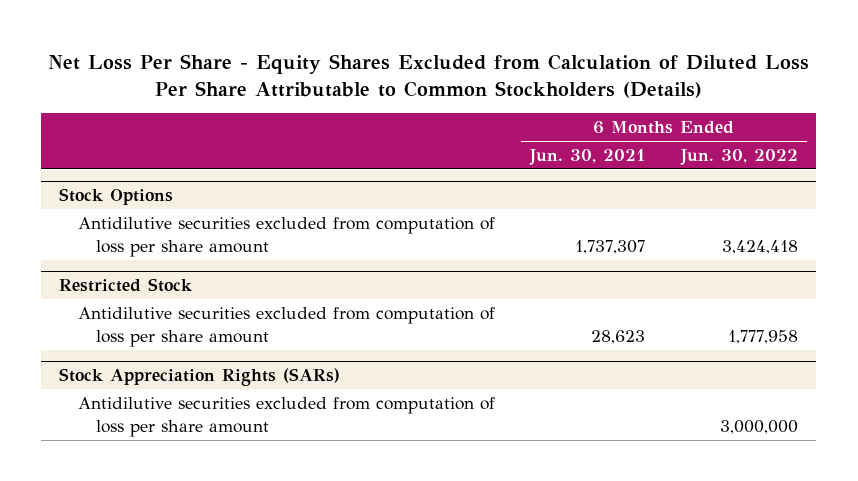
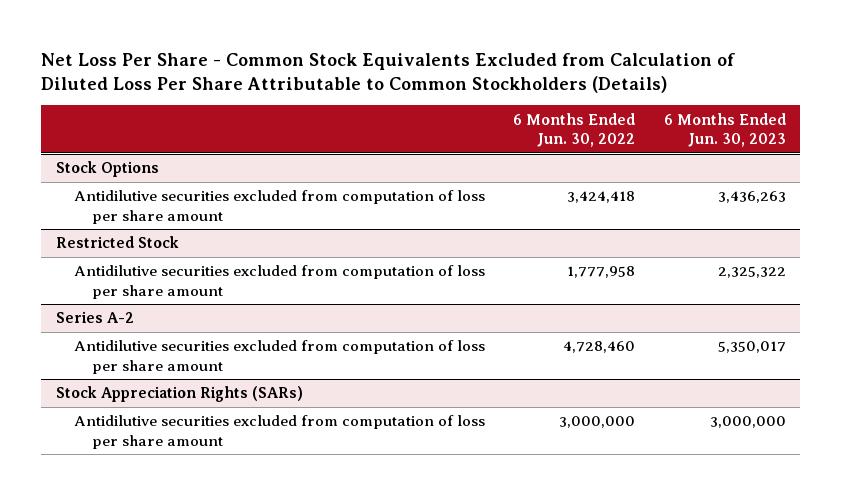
[47,53,809,98] Net Loss Per Share - Equity Shares Excluded from Calculation of Diluted Loss Per Share Attributable to Common Stockholders (Details) -> [41,52,736,93] Net Loss Per Share - Common Stock Equivalents Excluded from Calculation of Diluted Loss Per Share Attributable to Common Stockholders (Details)
[529,149,646,166] Jun. 30, 2021 -> none
none -> [663,112,786,148] 6 Months Ended Jun. 30, 2023
none -> [55,311,134,324] Series A-2
none -> [73,340,485,374] Antidilutive securities excluded from computation of loss per share amount

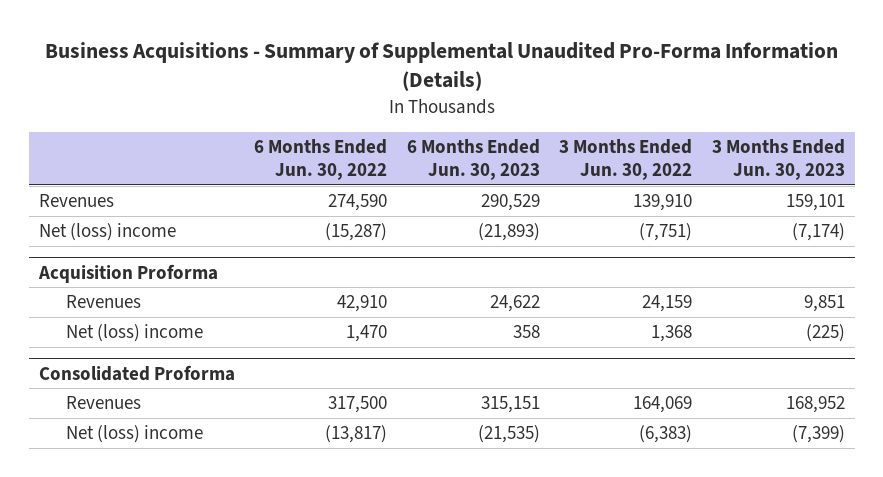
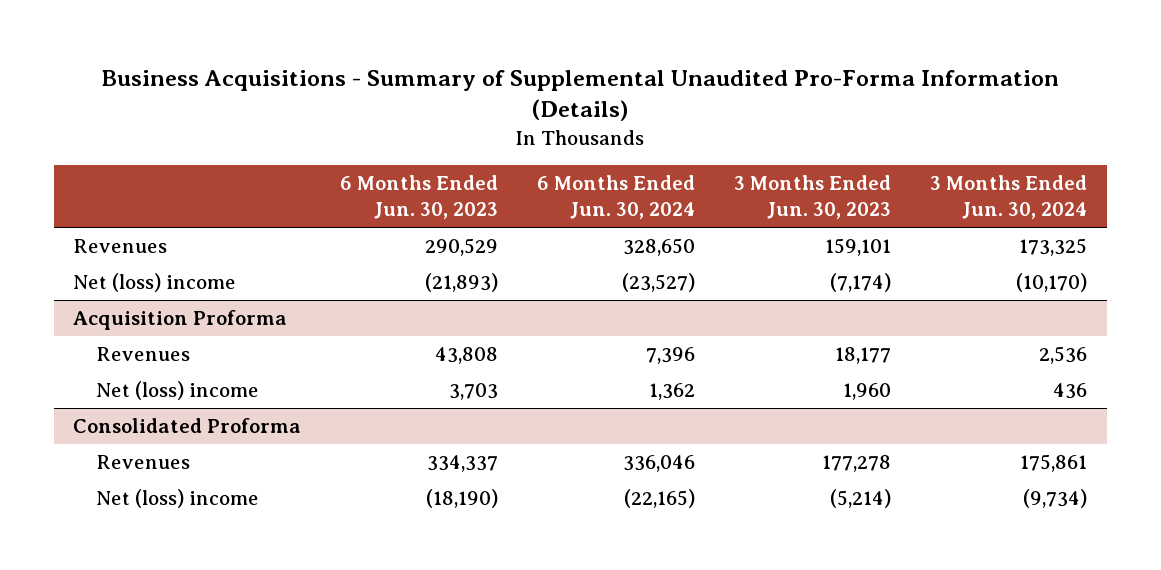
[254,138,388,181] 6 Months Ended Jun. 30, 2022 -> none
[559,138,693,181] 3 Months Ended Jun. 30, 2022 -> none
none -> [537,174,696,220] 6 Months Ended Jun. 30, 2024
none -> [930,174,1088,220] 3 Months Ended Jun. 30, 2024
[489,295,540,313] 24,622 -> [435,346,499,364] 43,808
[803,295,845,313] 9,851 -> [835,346,892,364] 18,177
[512,325,540,339] 358 -> [449,382,499,400] 3,703
[805,324,845,343] (225) -> [843,382,892,400] 1,960
[480,396,540,414] 315,151 -> [427,454,499,472] 334,337
[785,396,845,414] 168,952 -> [822,454,892,472] 177,278
[477,425,540,444] (21,535) -> [426,488,499,508] (18,190)
[791,425,845,444] (7,399) -> [830,488,892,508] (5,214)

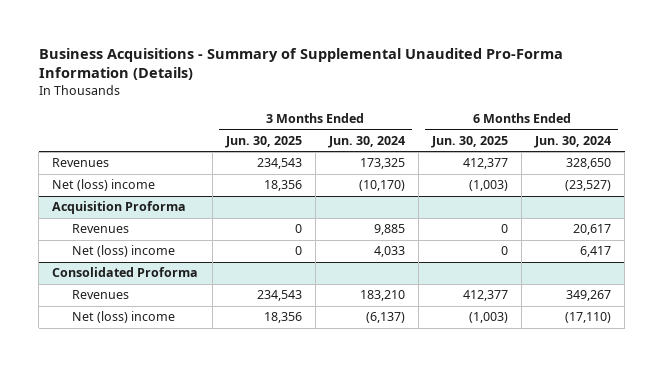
[340,174,499,220] 6 Months Ended Jun. 30, 2023 -> none
[734,174,892,220] 3 Months Ended Jun. 30, 2023 -> none
none -> [224,136,302,149] Jun. 30, 2025
none -> [431,136,509,149] Jun. 30, 2025
[646,346,696,364] 7,396 -> [573,224,612,236] 20,617
[1039,345,1088,364] 2,536 -> [373,224,405,236] 9,885
[649,382,696,400] 1,362 -> [580,246,612,258] 6,417
[1053,382,1088,399] 436 -> [373,246,405,258] 4,033
[623,454,696,472] 336,046 -> [566,290,612,302] 349,267
[1020,453,1088,472] 175,861 -> [359,290,405,302] 183,210
[624,488,696,508] (22,165) -> [565,312,612,324] (17,110)
[1023,488,1088,508] (9,734) -> [365,312,405,324] (6,137)

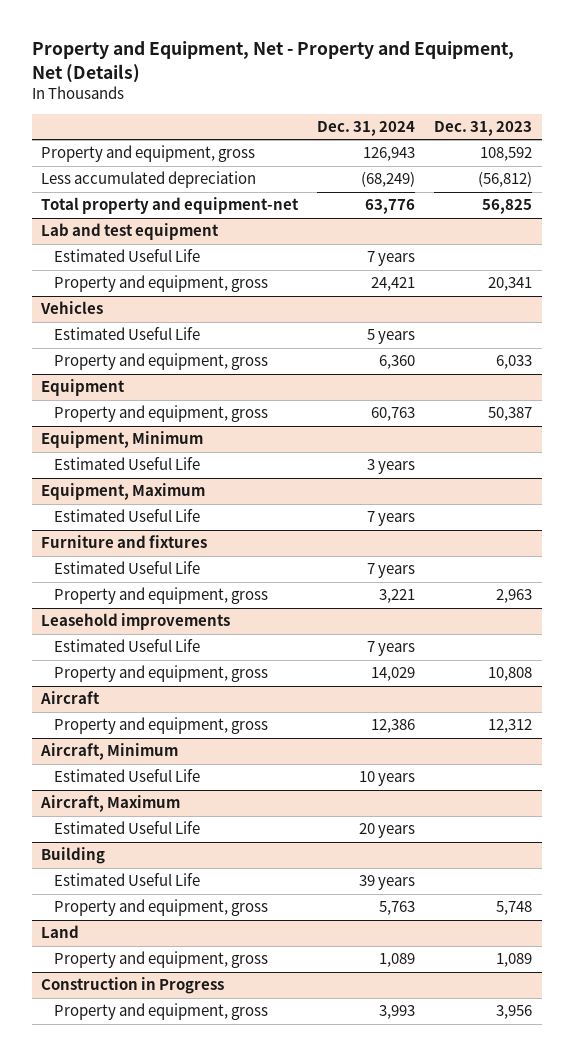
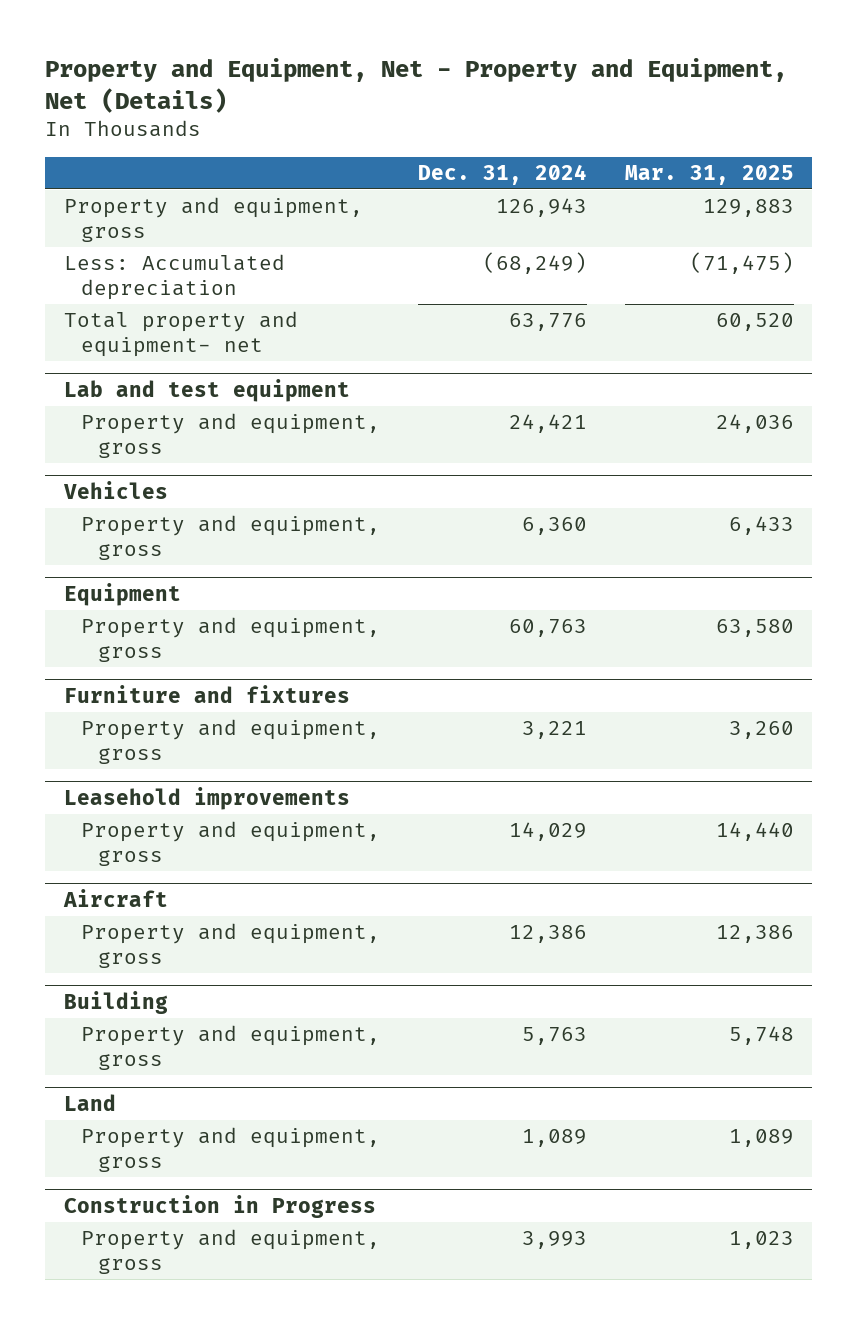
[434,121,533,137] Dec. 31, 2023 -> none
none -> [624,164,794,185] Mar. 31, 2025
[41,171,257,189] Less accumulated depreciation -> [64,254,286,301] Less: Accumulated depreciation
[41,197,300,215] Total property and equipment-net -> [64,311,299,358] Total property and equipment- net
[53,249,200,263] Estimated Useful Life -> none
[53,327,200,341] Estimated Useful Life -> none
[41,431,204,449] Equipment, Minimum -> none
[53,457,200,471] Estimated Useful Life -> none
[41,483,206,501] Equipment, Maximum -> none
[53,509,200,523] Estimated Useful Life -> none
[53,561,200,575] Estimated Useful Life -> none
[53,639,200,653] Estimated Useful Life -> none
[40,743,179,761] Aircraft, Minimum -> none
[53,769,200,783] Estimated Useful Life -> none
[40,795,181,813] Aircraft, Maximum -> none
[53,821,200,835] Estimated Useful Life -> none
[53,873,200,887] Estimated Useful Life -> none

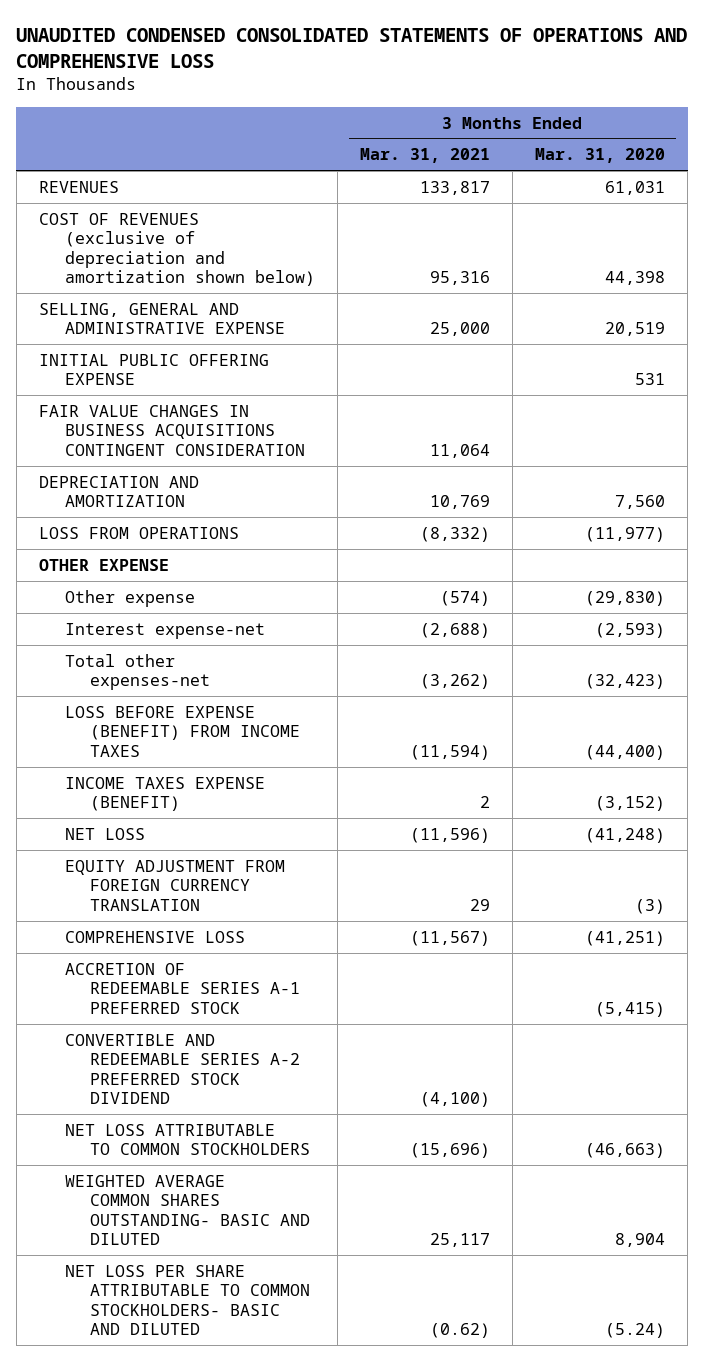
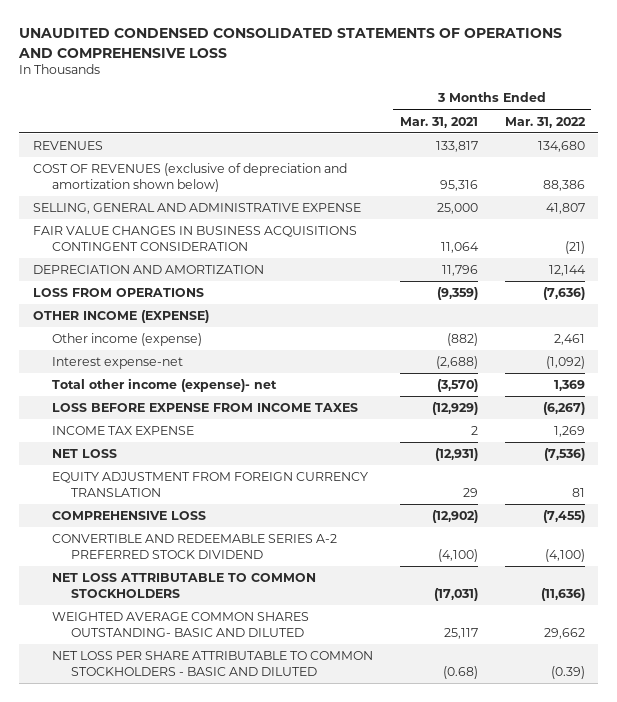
[535,148,666,164] Mar. 31, 2020 -> none
none -> [504,116,586,128] Mar. 31, 2022
[39,353,270,386] INITIAL PUBLIC OFFERING EXPENSE -> none
[429,495,490,510] 10,769 -> [441,264,478,276] 11,796
[419,526,490,542] (8,332) -> [436,286,478,300] (9,359)
[39,558,170,571] OTHER EXPENSE -> [32,309,209,323] OTHER INCOME (EXPENSE)
[64,589,195,607] Other expense -> [51,332,202,346] Other income (expense)
[439,590,490,606] (574) -> [446,332,478,346] (882)
[64,653,211,691] Total other expenses-net -> [51,377,277,392] Total other income (expense)- net
[419,674,490,690] (3,262) -> [436,378,478,392] (3,570)
[64,705,301,757] LOSS BEFORE EXPENSE (BENEFIT) FROM INCOME TAXES -> [51,402,358,412] LOSS BEFORE EXPENSE FROM INCOME TAXES
[409,744,490,760] (11,594) -> [431,401,478,415] (12,929)
[64,776,265,812] INCOME TAXES EXPENSE (BENEFIT) -> [51,425,194,435] INCOME TAX EXPENSE
[409,827,490,843] (11,596) -> [434,447,478,461] (12,931)
[64,962,301,1014] ACCRETION OF REDEEMABLE SERIES A-1 PREFERRED STOCK -> none
[409,930,490,946] (11,567) -> [431,509,478,523] (12,902)
[409,1143,490,1159] (15,696) -> [433,587,478,601] (17,031)
[64,1264,311,1336] NET LOSS PER SHARE ATTRIBUTABLE TO COMMON STOCKHOLDERS- BASIC AND DILUTED -> [51,650,373,676] NET LOSS PER SHARE ATTRIBUTABLE TO COMMON STOCKHOLDERS - BASIC AND DILUTED
[429,1323,490,1339] (0.62) -> [442,665,478,679] (0.68)

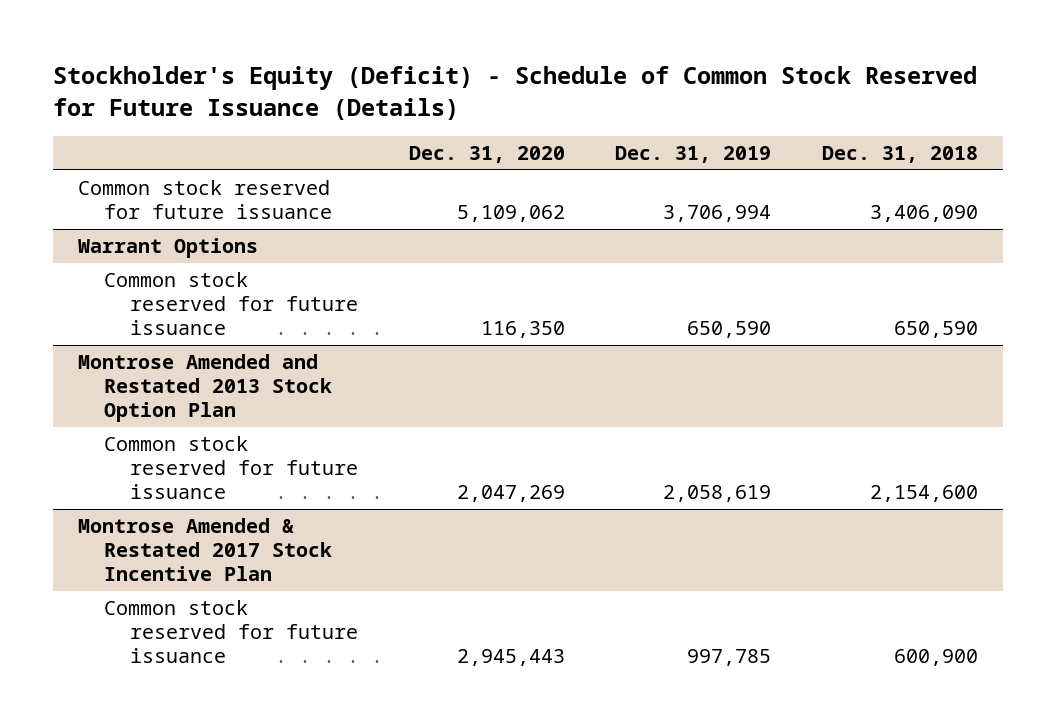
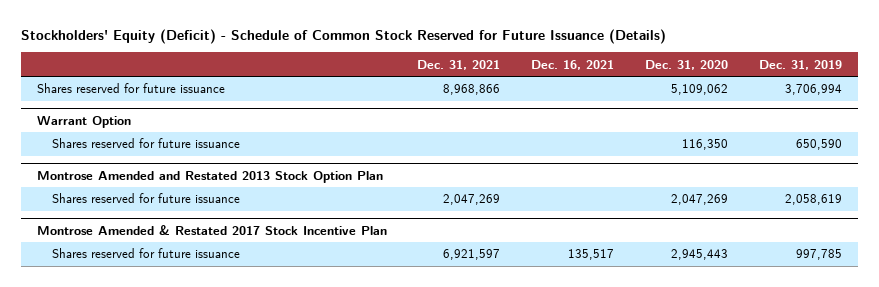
[52,66,977,120] Stockholder's Equity (Deficit) - Schedule of Common Stock Reserved for Future Issuance (Details) -> [21,29,667,45] Stockholders' Equity (Deficit) - Schedule of Common Stock Reserved for Future Issuance (Details)
[822,146,979,164] Dec. 31, 2018 -> none
none -> [417,59,501,70] Dec. 31, 2021
none -> [531,59,615,70] Dec. 16, 2021
[78,180,333,220] Common stock reserved for future issuance -> [36,83,225,94] Shares reserved for future issuance
[78,238,259,259] Warrant Options -> [36,115,131,128] Warrant Option
[104,272,359,336] Common stock reserved for future issuance -> [52,138,241,149] Shares reserved for future issuance
[104,436,359,500] Common stock reserved for future issuance -> [52,193,241,204] Shares reserved for future issuance
[104,600,359,664] Common stock reserved for future issuance -> [52,248,241,259] Shares reserved for future issuance

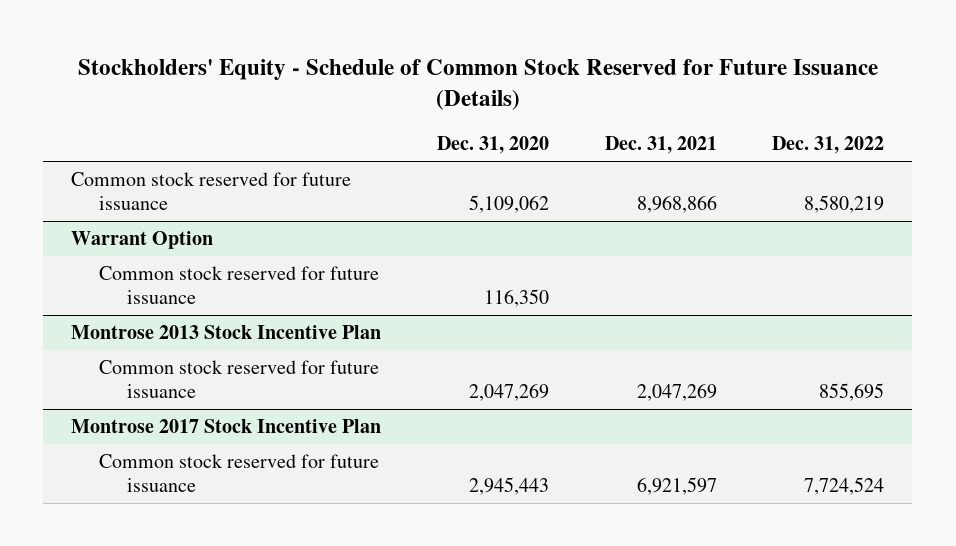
[21,29,667,45] Stockholders' Equity (Deficit) - Schedule of Common Stock Reserved for Future Issuance (Details) -> [77,58,878,110] Stockholders' Equity - Schedule of Common Stock Reserved for Future Issuance (Details)
[531,59,615,70] Dec. 16, 2021 -> none
[759,59,843,70] Dec. 31, 2019 -> none
none -> [772,136,885,155] Dec. 31, 2022
[36,83,225,94] Shares reserved for future issuance -> [71,172,352,210] Common stock reserved for future issuance
[52,138,241,149] Shares reserved for future issuance -> [99,266,380,304] Common stock reserved for future issuance
[36,170,383,183] Montrose Amended and Restated 2013 Stock Option Plan -> [71,325,382,340] Montrose 2013 Stock Incentive Plan
[52,193,241,204] Shares reserved for future issuance -> [99,360,380,398] Common stock reserved for future issuance
[36,224,387,235] Montrose Amended & Restated 2017 Stock Incentive Plan -> [71,419,382,434] Montrose 2017 Stock Incentive Plan
[52,248,241,259] Shares reserved for future issuance -> [99,454,380,492] Common stock reserved for future issuance

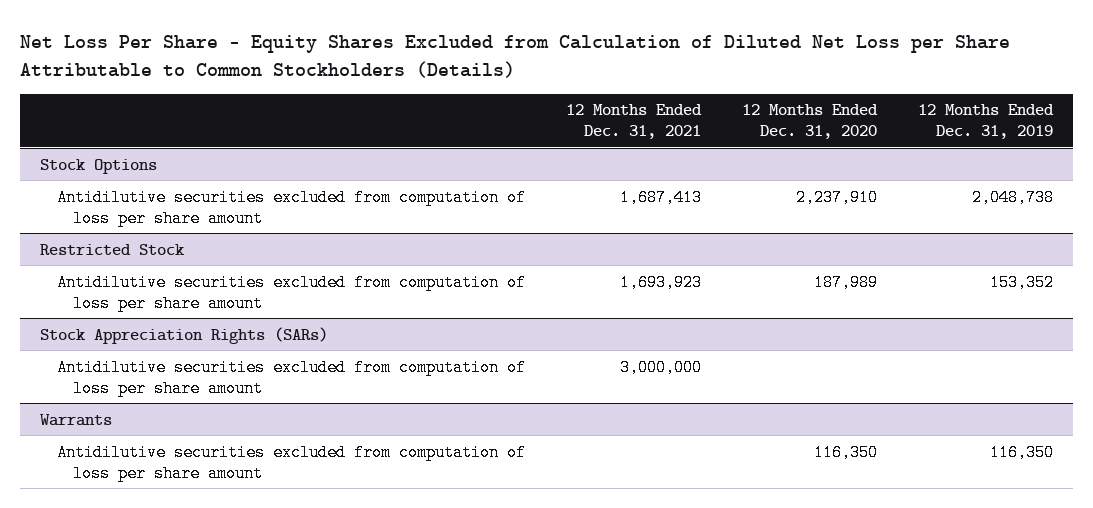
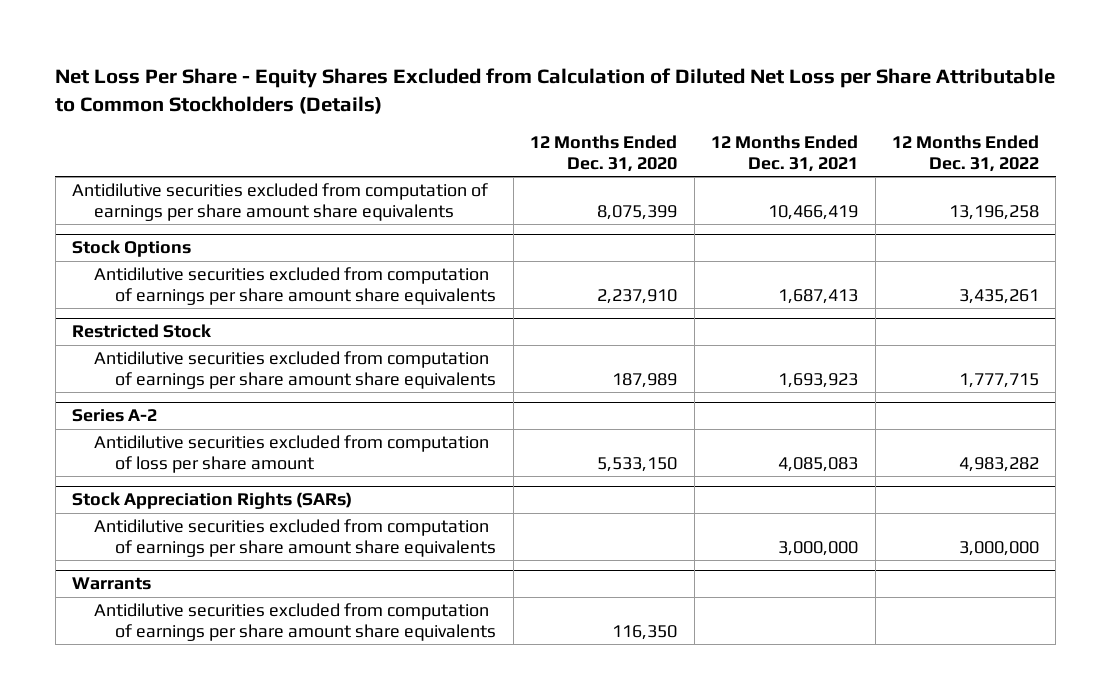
[917,104,1054,140] 12 Months Ended Dec. 31, 2019 -> none
none -> [891,135,1039,173] 12 Months Ended Dec. 31, 2022
none -> [72,182,489,221] Antidilutive securities excluded from computation of earnings per share amount share equivalents
[56,188,526,227] Antidilutive securities excluded from computation of loss per share amount -> [93,266,497,305] Antidilutive securities excluded from computation of earnings per share amount share equivalents
none -> [93,350,497,389] Antidilutive securities excluded from computation of earnings per share amount share equivalents
none -> [72,409,158,423] Series A-2
[619,273,702,291] 1,693,923 -> [778,456,859,472] 4,085,083
[813,273,878,291] 187,989 -> [597,456,678,472] 5,533,150
[56,358,526,397] Antidilutive securities excluded from computation of loss per share amount -> [93,518,497,557] Antidilutive securities excluded from computation of earnings per share amount share equivalents
[56,443,526,482] Antidilutive securities excluded from computation of loss per share amount -> [93,602,497,641] Antidilutive securities excluded from computation of earnings per share amount share equivalents

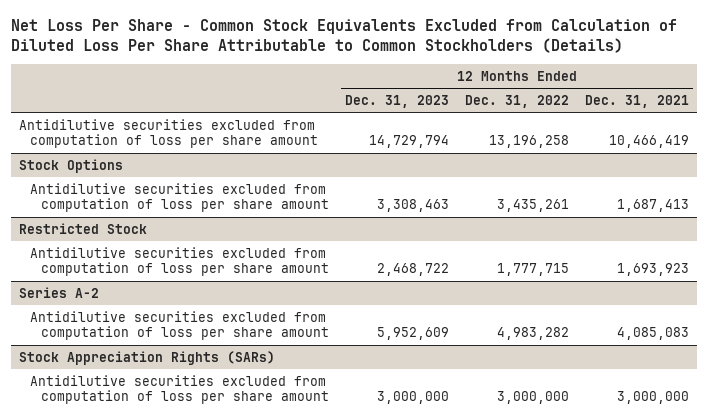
[55,68,1056,115] Net Loss Per Share - Equity Shares Excluded from Calculation of Diluted Net Loss per Share Attributable to Common Stockholders (Details) -> [11,19,678,54] Net Loss Per Share - Common Stock Equivalents Excluded from Calculation of Diluted Loss Per Share Attributable to Common Stockholders (Details)
[530,135,678,173] 12 Months Ended Dec. 31, 2020 -> none
none -> [345,94,450,108] Dec. 31, 2023
[72,182,489,221] Antidilutive securities excluded from computation of earnings per share amount share equivalents -> [19,118,319,149] Antidilutive securities excluded from computation of loss per share amount
[93,266,497,305] Antidilutive securities excluded from computation of earnings per share amount share equivalents -> [30,182,330,213] Antidilutive securities excluded from computation of loss per share amount
[93,350,497,389] Antidilutive securities excluded from computation of earnings per share amount share equivalents -> [30,246,330,277] Antidilutive securities excluded from computation of loss per share amount
[72,577,152,591] Warrants -> none
[93,602,497,641] Antidilutive securities excluded from computation of earnings per share amount share equivalents -> none
[93,518,497,557] Antidilutive securities excluded from computation of earnings per share amount share equivalents -> [30,374,330,405] Antidilutive securities excluded from computation of loss per share amount

